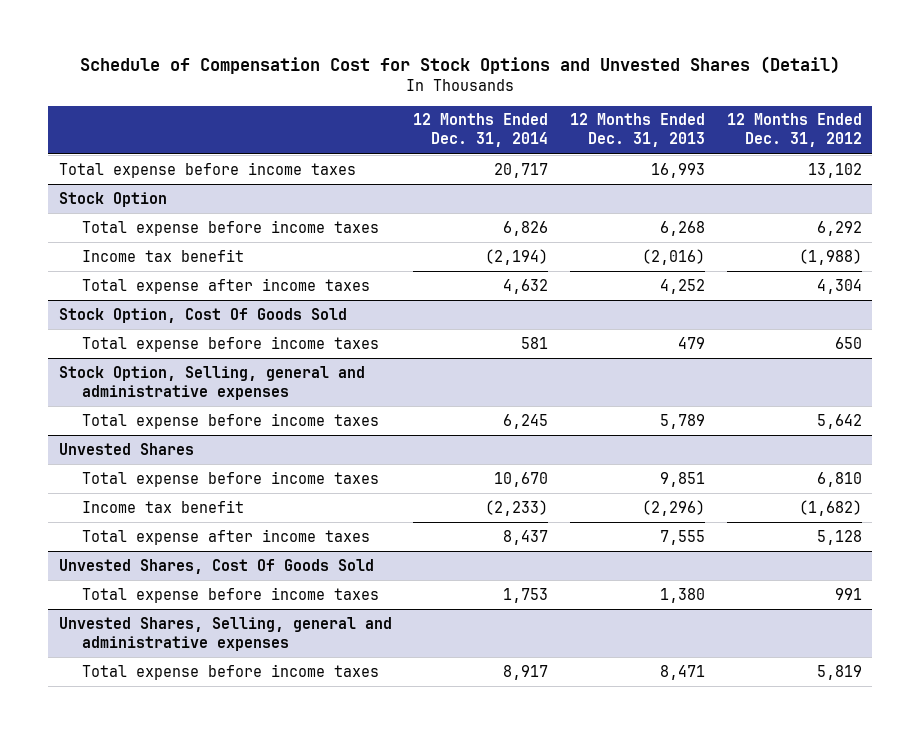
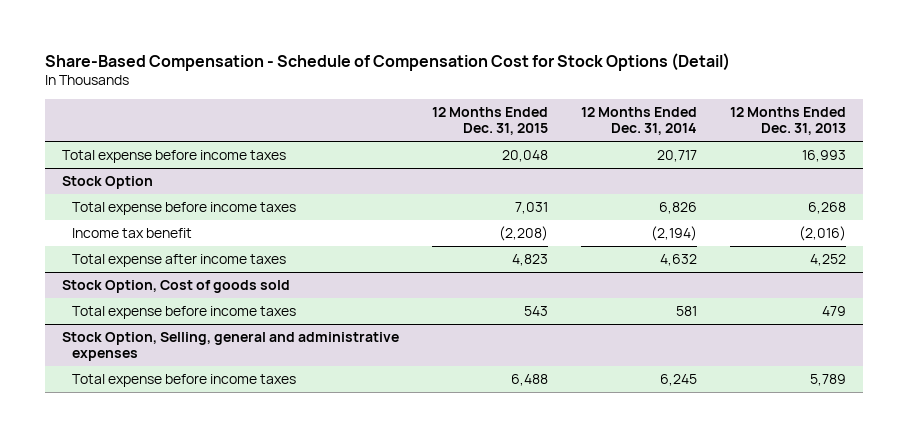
[80,55,841,74] Schedule of Compensation Cost for Stock Options and Unvested Shares (Detail) -> [45,52,731,71] Share-Based Compensation - Schedule of Compensation Cost for Stock Options (Detail)
[726,113,862,148] 12 Months Ended Dec. 31, 2012 -> none
none -> [432,107,549,136] 12 Months Ended Dec. 31, 2015
[58,307,347,323] Stock Option, Cost Of Goods Sold -> [61,280,290,294] Stock Option, Cost of goods sold
[58,442,194,455] Unvested Shares -> none
[81,470,379,487] Total expense before income taxes -> none
[81,499,244,513] Income tax benefit -> none
[81,528,370,545] Total expense after income taxes -> none
[58,558,374,574] Unvested Shares, Cost Of Goods Sold -> none
[81,586,379,603] Total expense before income taxes -> none
[58,616,392,651] Unvested Shares, Selling, general and administrative expenses -> none
[81,663,379,680] Total expense before income taxes -> none

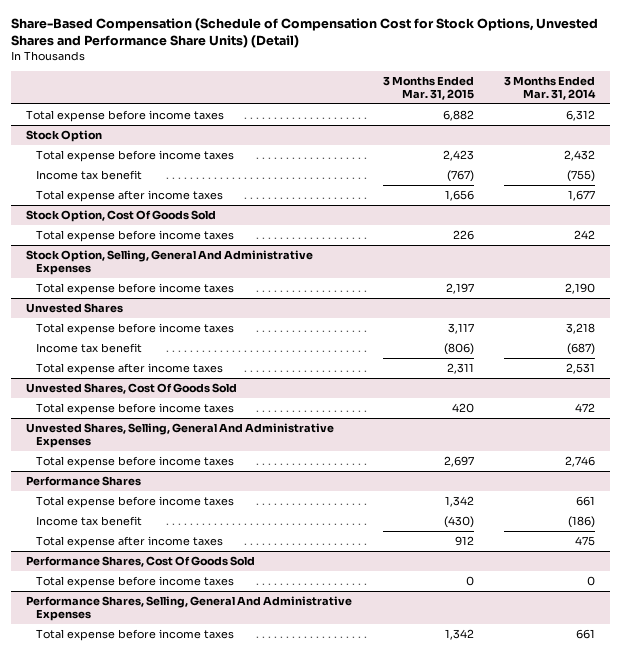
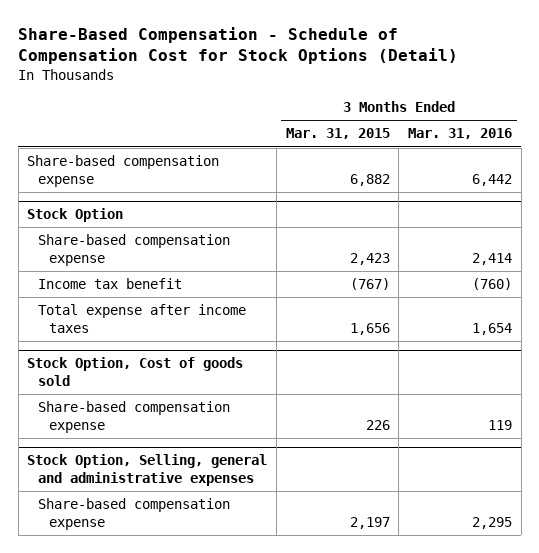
[10,17,598,48] Share-Based Compensation (Schedule of Compensation Cost for Stock Options, Unvested Shares and Performance Share Units) (Detail) -> [18,26,459,65] Share-Based Compensation - Schedule of Compensation Cost for Stock Options (Detail)
[504,75,597,101] 3 Months Ended Mar. 31, 2014 -> none
none -> [407,128,512,140] Mar. 31, 2016
[25,109,224,122] Total expense before income taxes -> [27,155,220,188] Share-based compensation expense
[36,149,235,162] Total expense before income taxes -> [38,234,231,267] Share-based compensation expense
[25,302,123,313] Unvested Shares -> none
[36,322,235,335] Total expense before income taxes -> none
[36,342,143,353] Income tax benefit -> none
[36,362,224,375] Total expense after income taxes -> none
[25,382,237,394] Unvested Shares, Cost Of Goods Sold -> none
[36,402,235,415] Total expense before income taxes -> none
[25,422,334,449] Unvested Shares, Selling, General And Administrative Expenses -> none
[36,455,235,468] Total expense before income taxes -> none
[25,475,141,486] Performance Shares -> none
[36,495,235,508] Total expense before income taxes -> none
[36,515,143,526] Income tax benefit -> none
[36,535,224,548] Total expense after income taxes -> none
[25,555,255,567] Performance Shares, Cost Of Goods Sold -> none
[36,575,235,588] Total expense before income taxes -> none
[25,595,352,622] Performance Shares, Selling, General And Administrative Expenses -> none
[36,628,235,641] Total expense before income taxes -> none
[25,209,216,222] Stock Option, Cost Of Goods Sold -> [27,357,244,387] Stock Option, Cost of goods sold
[36,229,235,242] Total expense before income taxes -> [38,401,231,434] Share-based compensation expense
[25,249,313,276] Stock Option, Selling, General And Administrative Expenses -> [27,454,268,487] Stock Option, Selling, general and administrative expenses
[36,282,235,295] Total expense before income taxes -> [38,498,231,531] Share-based compensation expense

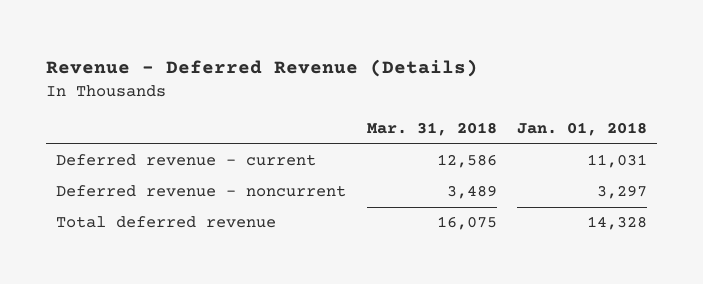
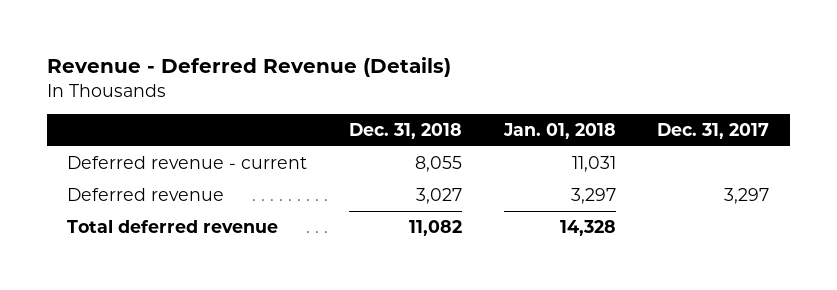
[366,122,497,137] Mar. 31, 2018 -> none
none -> [348,123,462,140] Dec. 31, 2018
none -> [657,123,770,140] Dec. 31, 2017
[56,185,347,198] Deferred revenue - noncurrent -> [67,187,225,201] Deferred revenue

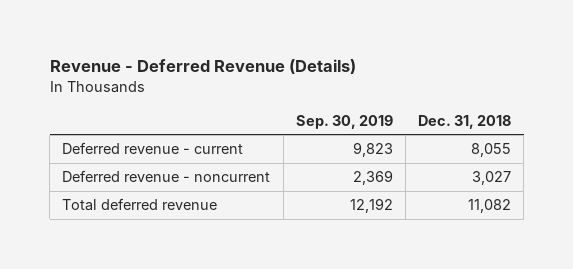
[502,123,616,140] Jan. 01, 2018 -> none
[657,123,770,140] Dec. 31, 2017 -> none
none -> [295,114,393,129] Sep. 30, 2019
[67,187,225,201] Deferred revenue -> [62,170,271,183] Deferred revenue - noncurrent

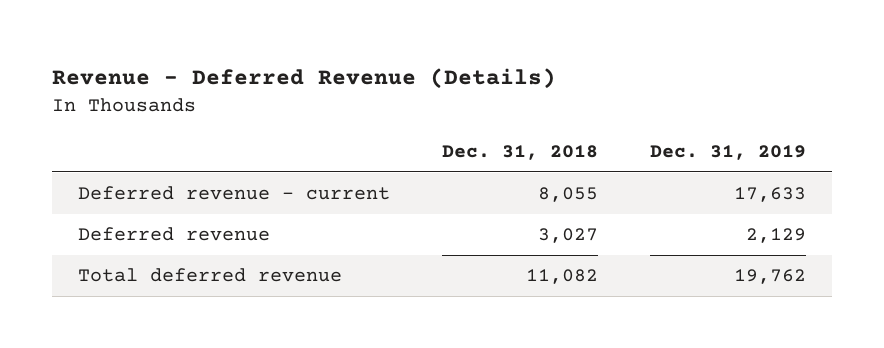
[295,114,393,129] Sep. 30, 2019 -> none
none -> [649,145,806,161] Dec. 31, 2019
[62,170,271,183] Deferred revenue - noncurrent -> [78,227,271,242] Deferred revenue

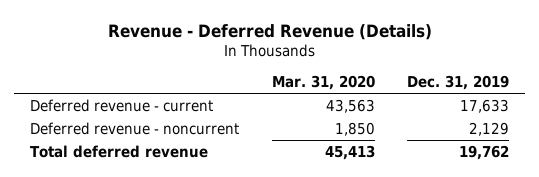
[442,145,599,161] Dec. 31, 2018 -> none
none -> [271,74,375,90] Mar. 31, 2020
[78,227,271,242] Deferred revenue -> [30,121,240,135] Deferred revenue - noncurrent

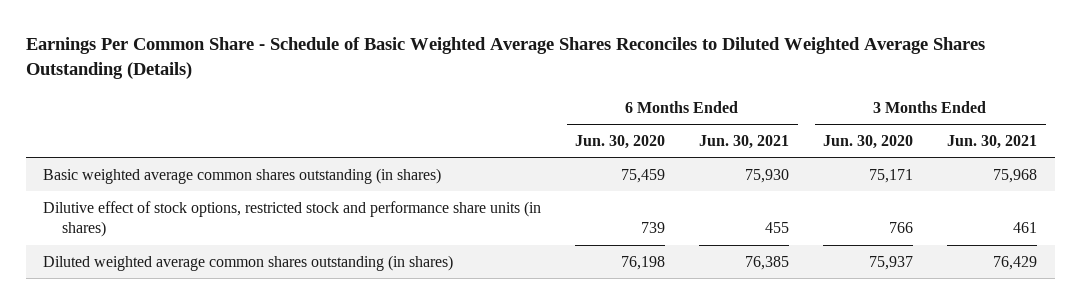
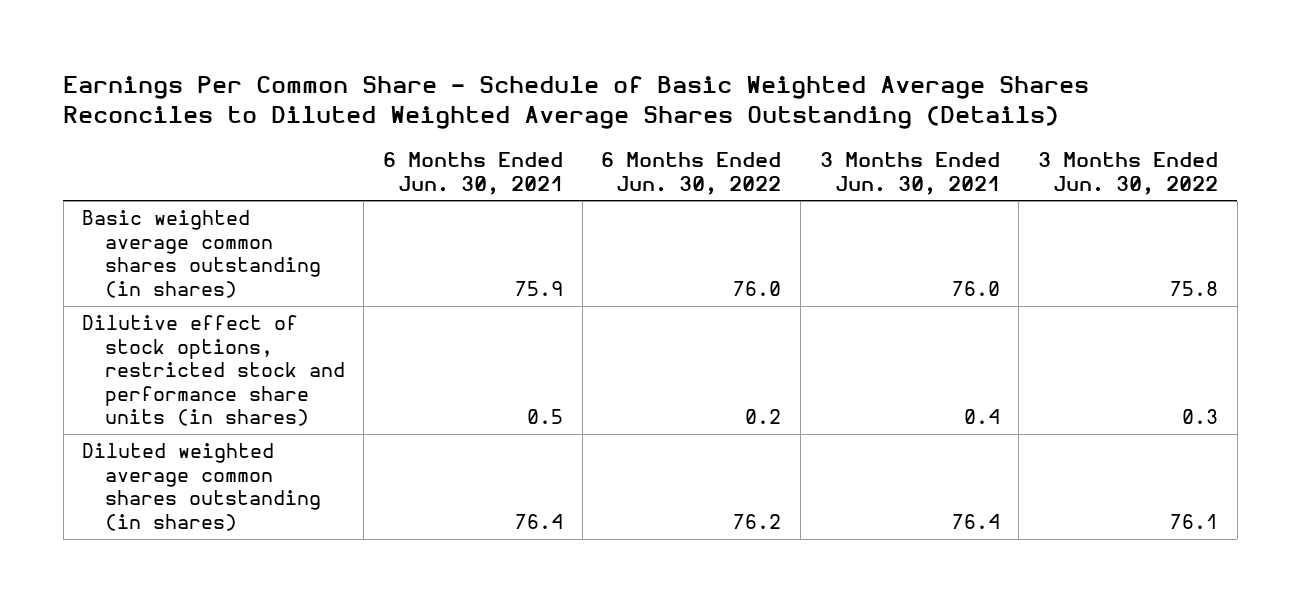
[575,134,666,149] Jun. 30, 2020 -> none
[823,134,914,149] Jun. 30, 2020 -> none
none -> [601,152,782,195] 6 Months Ended Jun. 30, 2022
none -> [1037,152,1218,195] 3 Months Ended Jun. 30, 2022
[745,168,790,183] 75,930 -> [514,280,563,296] 75.9
[993,168,1038,183] 75,968 -> [951,280,1000,296] 76.0
[765,222,790,234] 455 -> [526,409,563,425] 0.5
[1013,222,1038,234] 461 -> [963,409,1000,425] 0.4
[745,255,790,270] 76,385 -> [514,513,563,529] 76.4
[993,255,1038,270] 76,429 -> [951,513,1000,529] 76.4

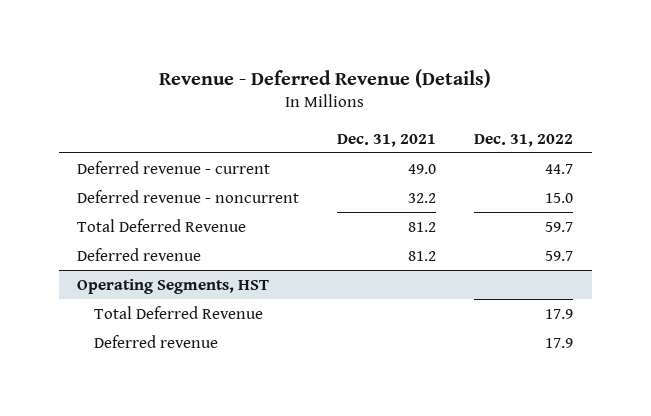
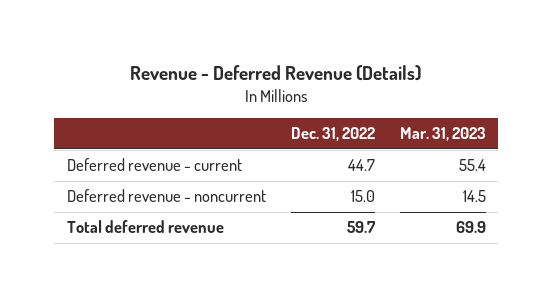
[337,133,437,147] Dec. 31, 2021 -> none
none -> [399,127,486,142] Mar. 31, 2023
[77,247,202,261] Deferred revenue -> none
[77,278,270,294] Operating Segments, HST -> none
[94,305,264,319] Total Deferred Revenue -> none
[94,334,219,348] Deferred revenue -> none
[77,218,247,232] Total Deferred Revenue -> [66,220,224,234] Total deferred revenue

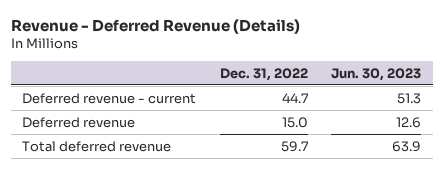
[399,127,486,142] Mar. 31, 2023 -> none
none -> [331,67,422,81] Jun. 30, 2023
[66,189,266,203] Deferred revenue - noncurrent -> [22,116,136,128] Deferred revenue

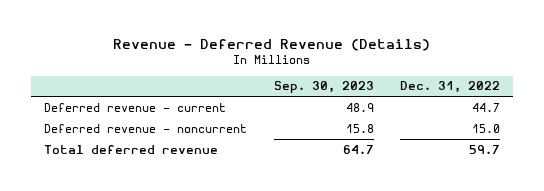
[331,67,422,81] Jun. 30, 2023 -> none
none -> [273,81,374,94] Sep. 30, 2023
[22,116,136,128] Deferred revenue -> [44,123,248,133] Deferred revenue - noncurrent

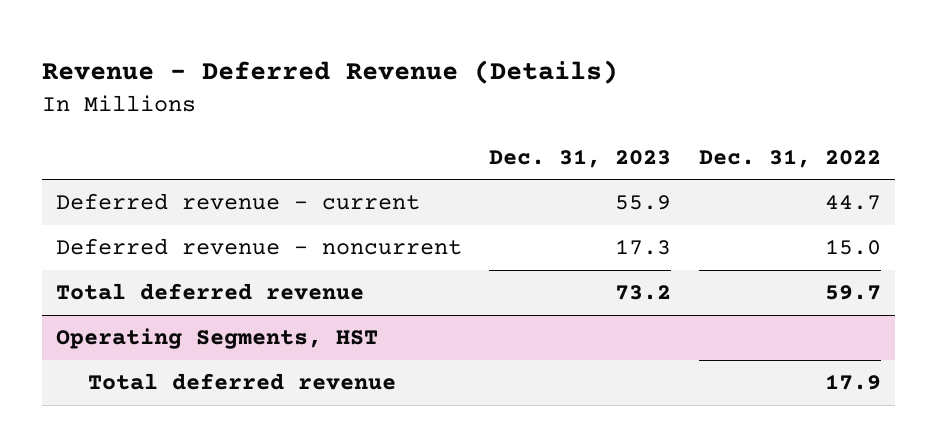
[273,81,374,94] Sep. 30, 2023 -> none
none -> [489,148,672,168] Dec. 31, 2023
none -> [55,328,378,350] Operating Segments, HST
none -> [88,373,397,391] Total deferred revenue

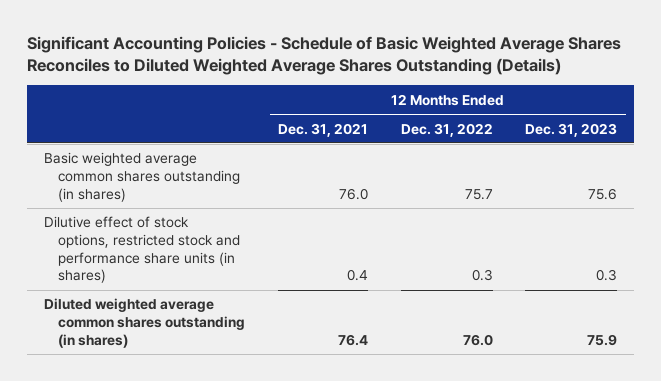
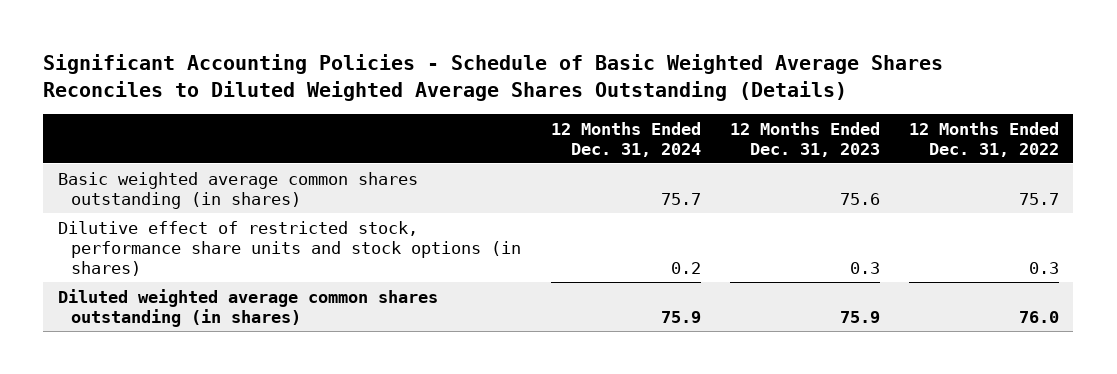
[278,122,369,137] Dec. 31, 2021 -> none
none -> [550,121,701,157] 12 Months Ended Dec. 31, 2024
[43,216,241,284] Dilutive effect of stock options, restricted stock and performance share units (in shares) -> [57,220,522,277] Dilutive effect of restricted stock, performance share units and stock options (in shares)

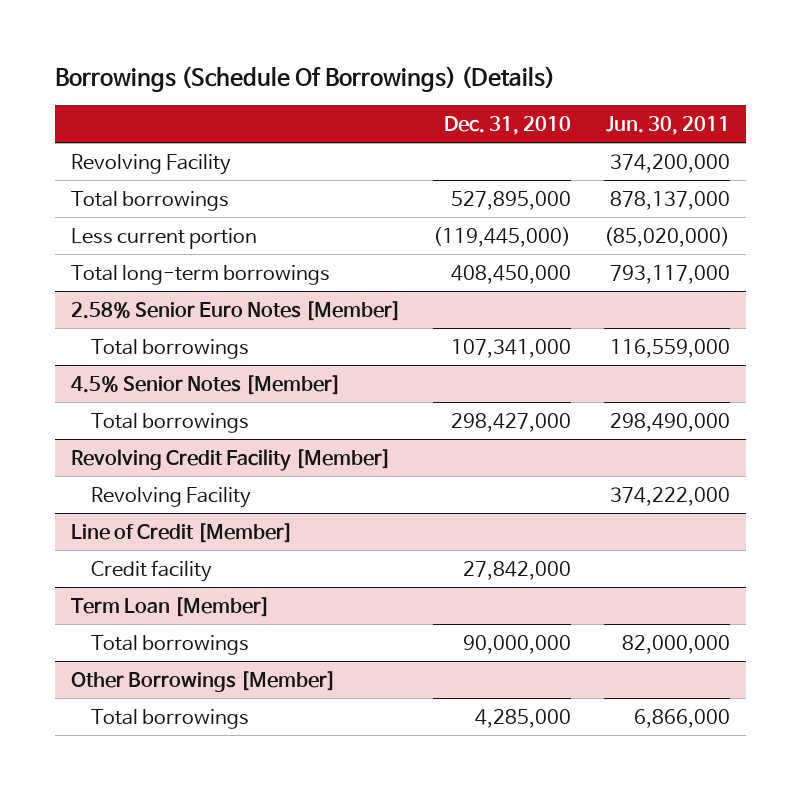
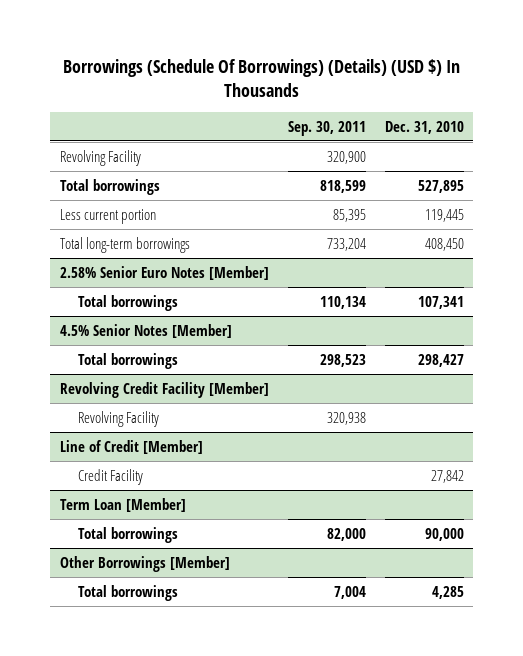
[54,66,555,93] Borrowings (Schedule Of Borrowings) (Details) -> [62,59,460,97] Borrowings (Schedule Of Borrowings) (Details) (USD $) In Thousands
[606,115,731,135] Jun. 30, 2011 -> none
none -> [287,120,366,136] Sep. 30, 2011
[451,190,572,210] 527,895,000 -> [417,179,464,193] 527,895
[433,226,572,247] (119,445,000) -> [424,208,464,222] 119,445
[451,264,572,284] 408,450,000 -> [424,237,464,251] 408,450
[451,338,572,358] 107,341,000 -> [417,295,464,309] 107,341
[451,412,572,432] 298,427,000 -> [417,353,464,367] 298,427
[91,559,213,582] Credit facility -> [77,468,143,485] Credit Facility
[463,560,572,580] 27,842,000 -> [430,469,464,483] 27,842
[463,634,572,654] 90,000,000 -> [424,527,464,541] 90,000
[475,708,572,728] 4,285,000 -> [431,585,464,599] 4,285

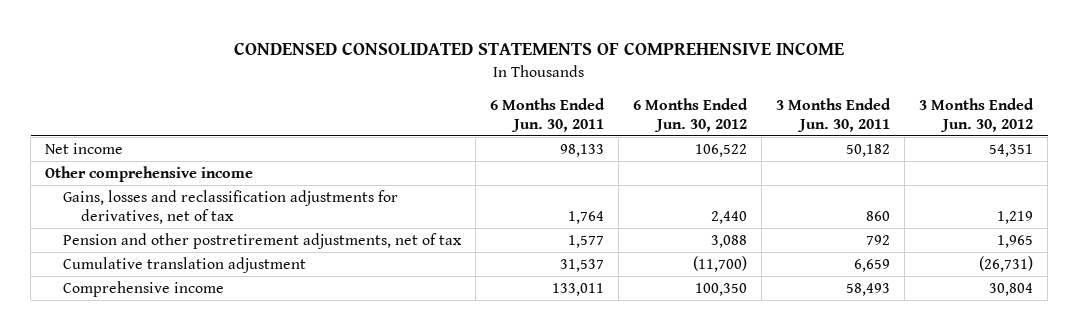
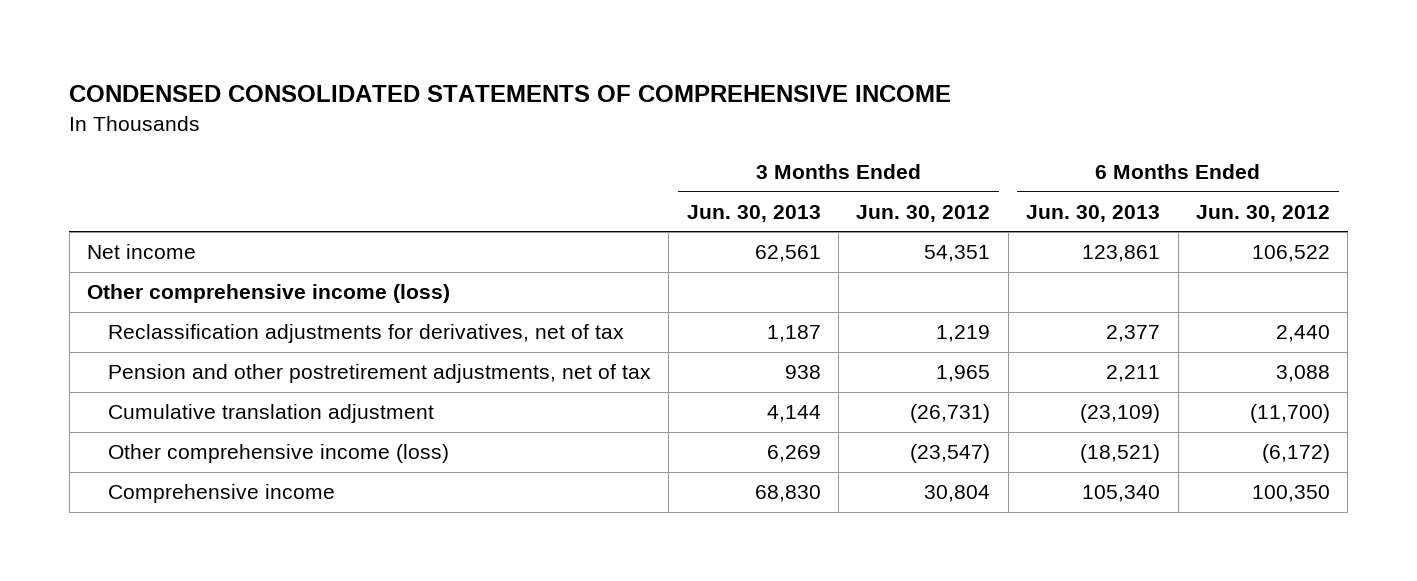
[490,97,606,132] 6 Months Ended Jun. 30, 2011 -> none
[776,97,892,132] 3 Months Ended Jun. 30, 2011 -> none
none -> [686,204,821,222] Jun. 30, 2013
none -> [1026,204,1161,222] Jun. 30, 2013
[45,165,254,182] Other comprehensive income -> [87,284,451,304] Other comprehensive income (loss)
[63,189,399,224] Gains, losses and reclassification adjustments for derivatives, net of tax -> [107,324,624,344] Reclassification adjustments for derivatives, net of tax
none -> [107,444,449,464] Other comprehensive income (loss)

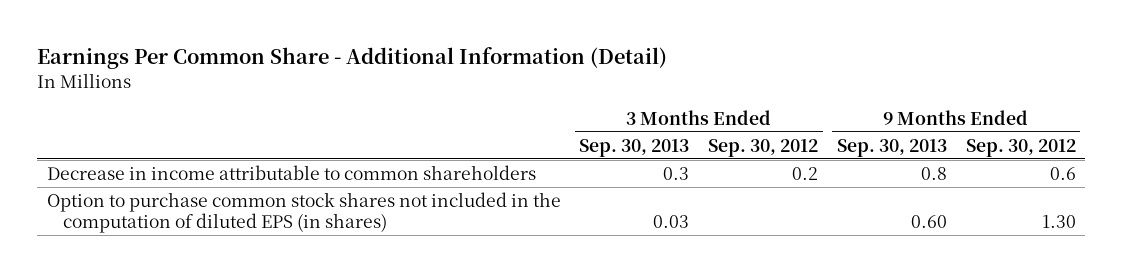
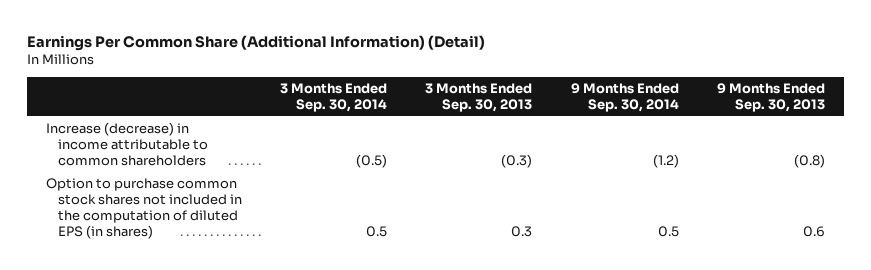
[37,47,668,70] Earnings Per Common Share - Additional Information (Detail) -> [26,34,485,51] Earnings Per Common Share (Additional Information) (Detail)
[708,138,819,157] Sep. 30, 2012 -> none
[965,138,1076,157] Sep. 30, 2012 -> none
none -> [280,82,388,113] 3 Months Ended Sep. 30, 2014
none -> [570,82,679,113] 9 Months Ended Sep. 30, 2014
[46,164,536,180] Decrease in income attributable to common shareholders -> [45,122,209,167] Increase (decrease) in income attributable to common shareholders
[663,166,690,180] 0.3 -> [501,154,533,169] (0.3)
[920,166,947,180] 0.8 -> [793,154,825,169] (0.8)
[653,214,690,228] 0.03 -> [511,226,533,238] 0.3
[910,214,947,228] 0.60 -> [802,226,825,238] 0.6

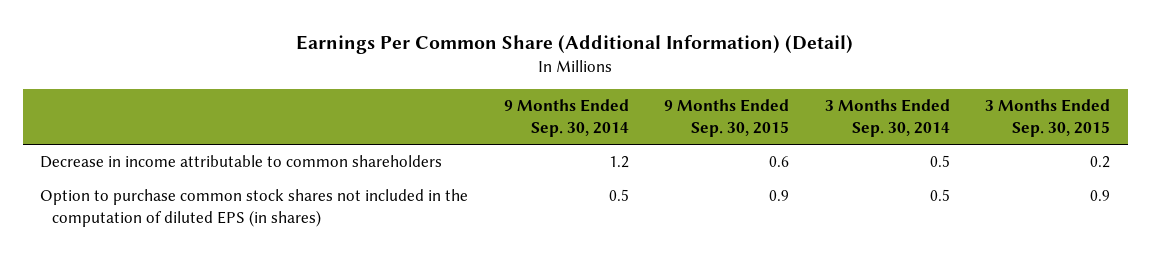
[425,82,533,113] 3 Months Ended Sep. 30, 2013 -> none
[716,82,825,113] 9 Months Ended Sep. 30, 2013 -> none
none -> [664,99,790,137] 9 Months Ended Sep. 30, 2015
none -> [984,99,1110,137] 3 Months Ended Sep. 30, 2015
[45,122,209,167] Increase (decrease) in income attributable to common shareholders -> [40,155,443,169] Decrease in income attributable to common shareholders
[356,154,388,169] (0.5) -> [929,155,950,168] 0.5
[652,154,679,169] (1.2) -> [608,156,629,169] 1.2

